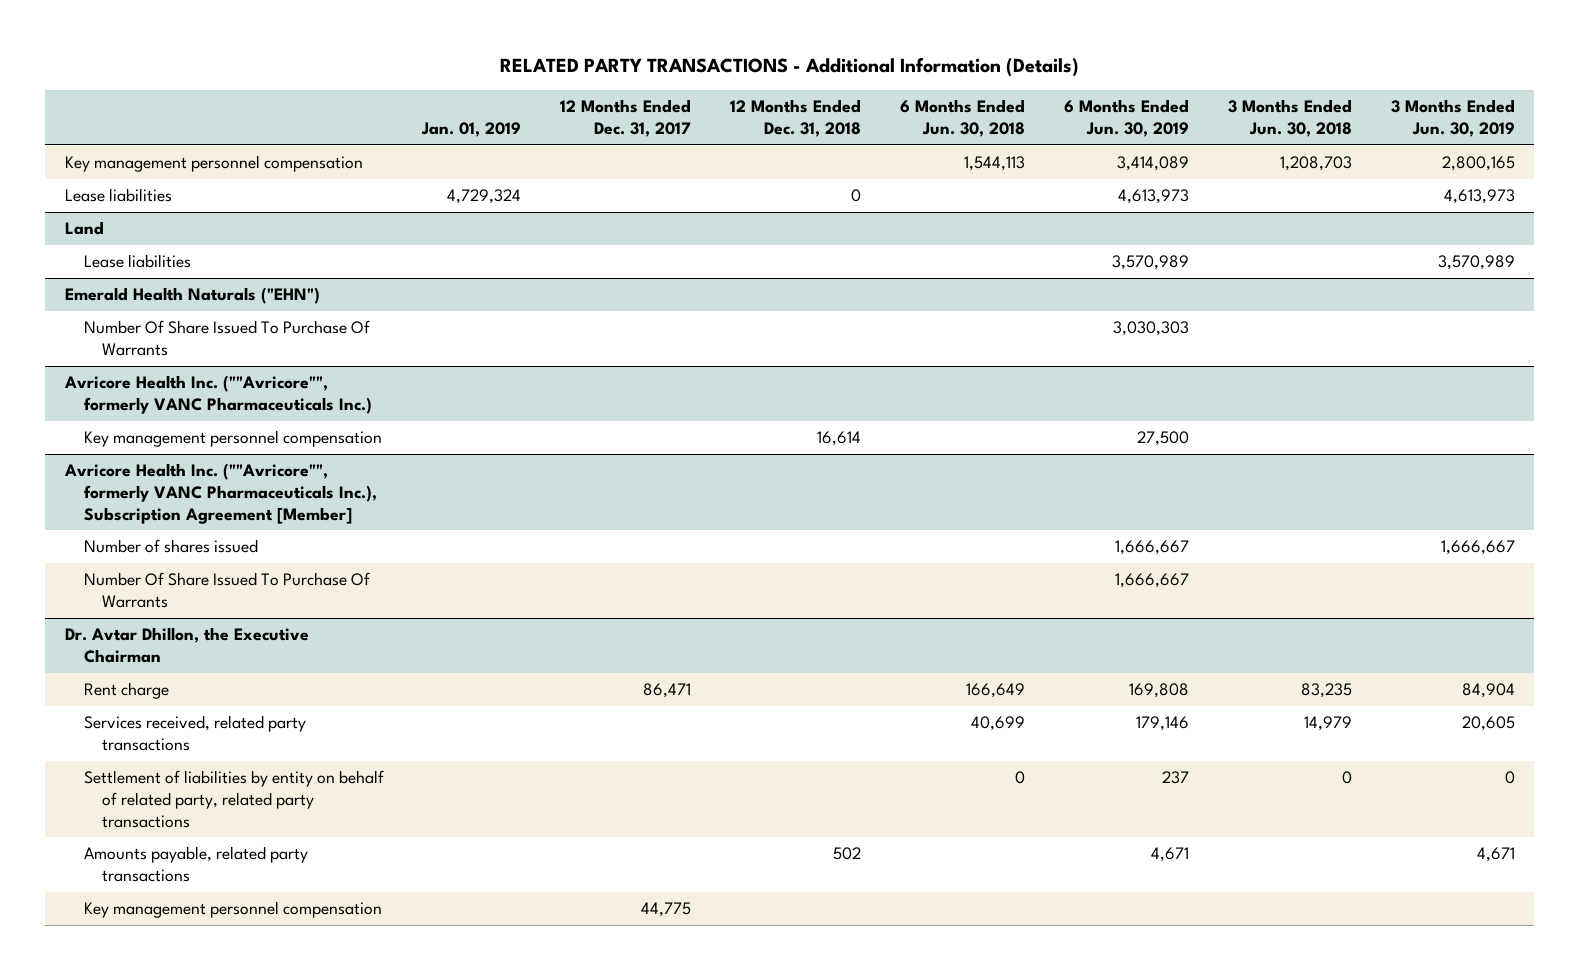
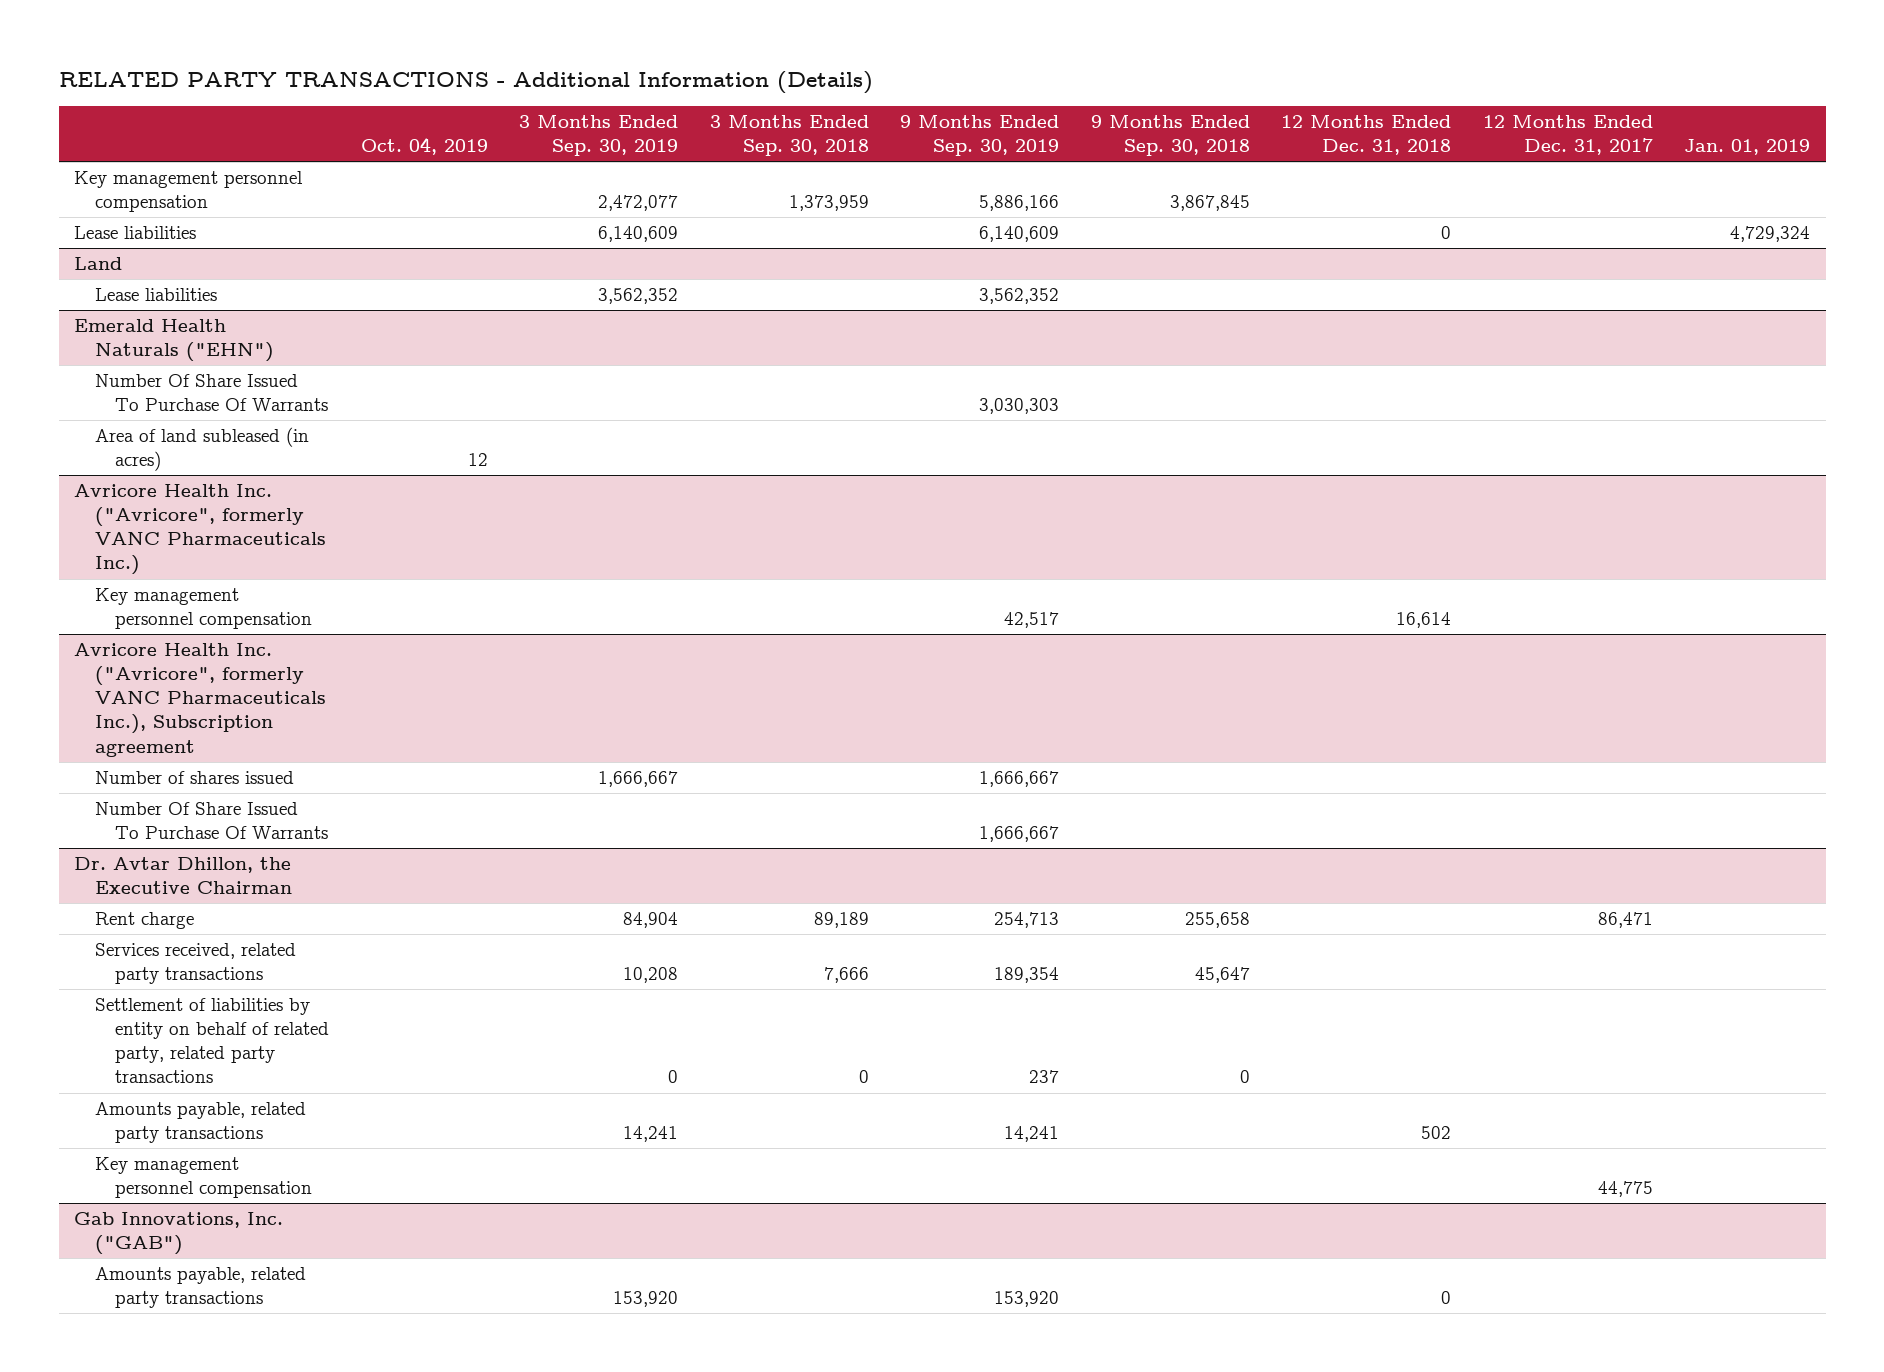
[900,99,1026,137] 6 Months Ended Jun. 30, 2018 -> none
[1064,99,1190,137] 6 Months Ended Jun. 30, 2019 -> none
[1228,99,1353,137] 3 Months Ended Jun. 30, 2018 -> none
[1390,99,1515,137] 3 Months Ended Jun. 30, 2019 -> none
none -> [360,137,488,156] Oct. 04, 2019
none -> [519,115,679,157] 3 Months Ended Sep. 30, 2019
none -> [709,115,869,157] 3 Months Ended Sep. 30, 2018
none -> [900,115,1060,157] 9 Months Ended Sep. 30, 2019
none -> [1090,115,1250,157] 9 Months Ended Sep. 30, 2018
none -> [94,426,309,472] Area of land subleased (in acres)
[63,375,372,414] Avricore Health Inc. (""Avricore"", formerly VANC Pharmaceuticals Inc.) -> [74,483,326,576] Avricore Health Inc. ("Avricore", formerly VANC Pharmaceuticals Inc.)
[63,463,377,524] Avricore Health Inc. (""Avricore"", formerly VANC Pharmaceuticals Inc.), Subscription Agreement [Member] -> [74,642,326,757] Avricore Health Inc. ("Avricore", formerly VANC Pharmaceuticals Inc.), Subscription agreement
none -> [74,1211,284,1256] Gab Innovations, Inc. ("GAB")
none -> [94,1266,306,1309] Amounts payable, related party transactions

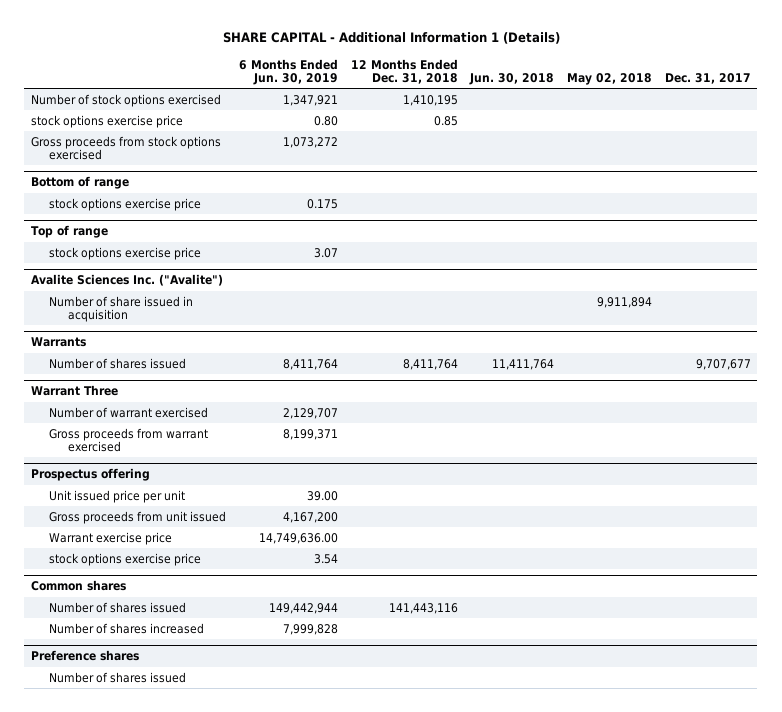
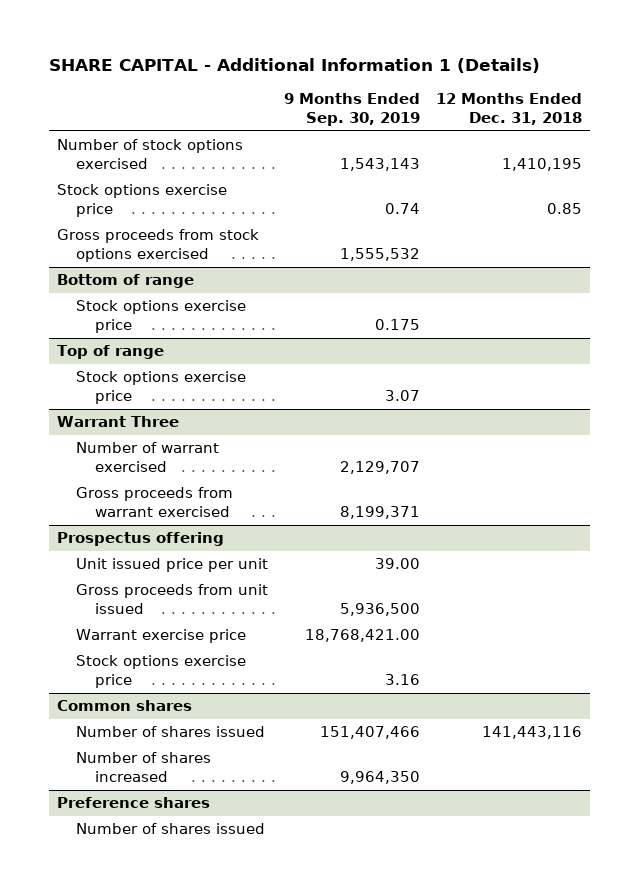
[238,58,338,85] 6 Months Ended Jun. 30, 2019 -> none
[469,72,555,85] Jun. 30, 2018 -> none
[567,72,653,85] May 02, 2018 -> none
[664,72,751,84] Dec. 31, 2017 -> none
none -> [284,93,421,127] 9 Months Ended Sep. 30, 2019
[30,114,183,128] stock options exercise price -> [56,184,227,218] Stock options exercise price
[49,197,202,211] stock options exercise price -> [75,300,246,334] Stock options exercise price
[30,274,223,287] Avalite Sciences Inc. ("Avalite") -> none
[49,295,194,322] Number of share issued in acquisition -> none
[30,337,86,348] Warrants -> none
[49,357,187,369] Number of shares issued -> none
[49,246,202,260] stock options exercise price -> [75,371,246,405] Stock options exercise price
[49,552,202,566] stock options exercise price -> [75,655,246,689] Stock options exercise price

